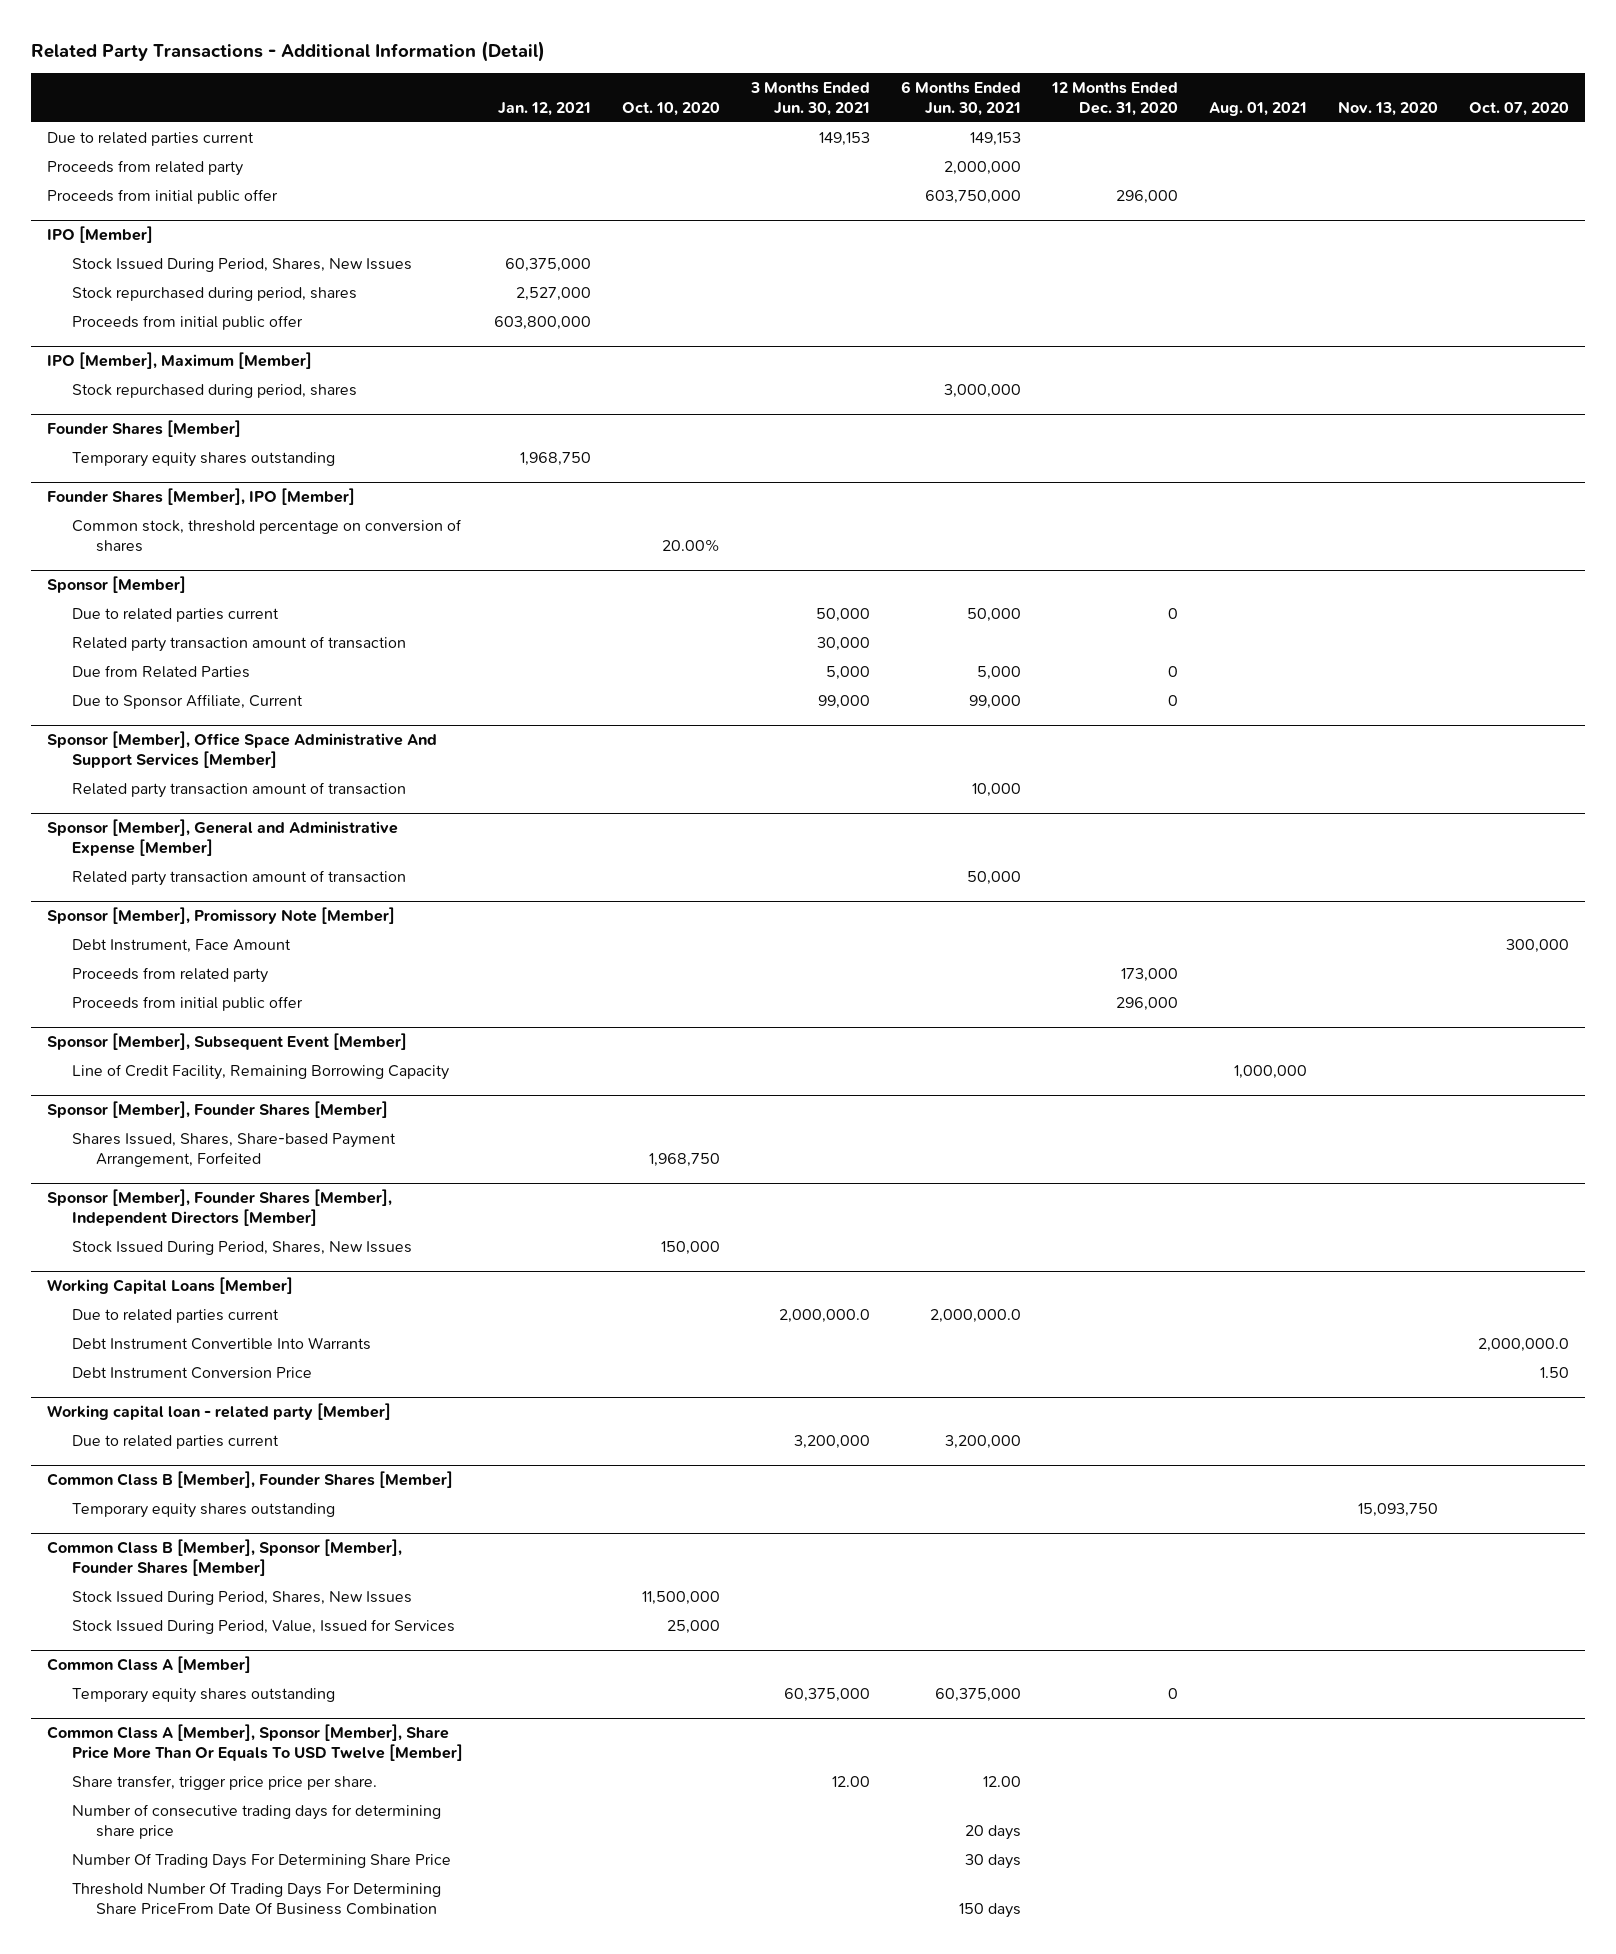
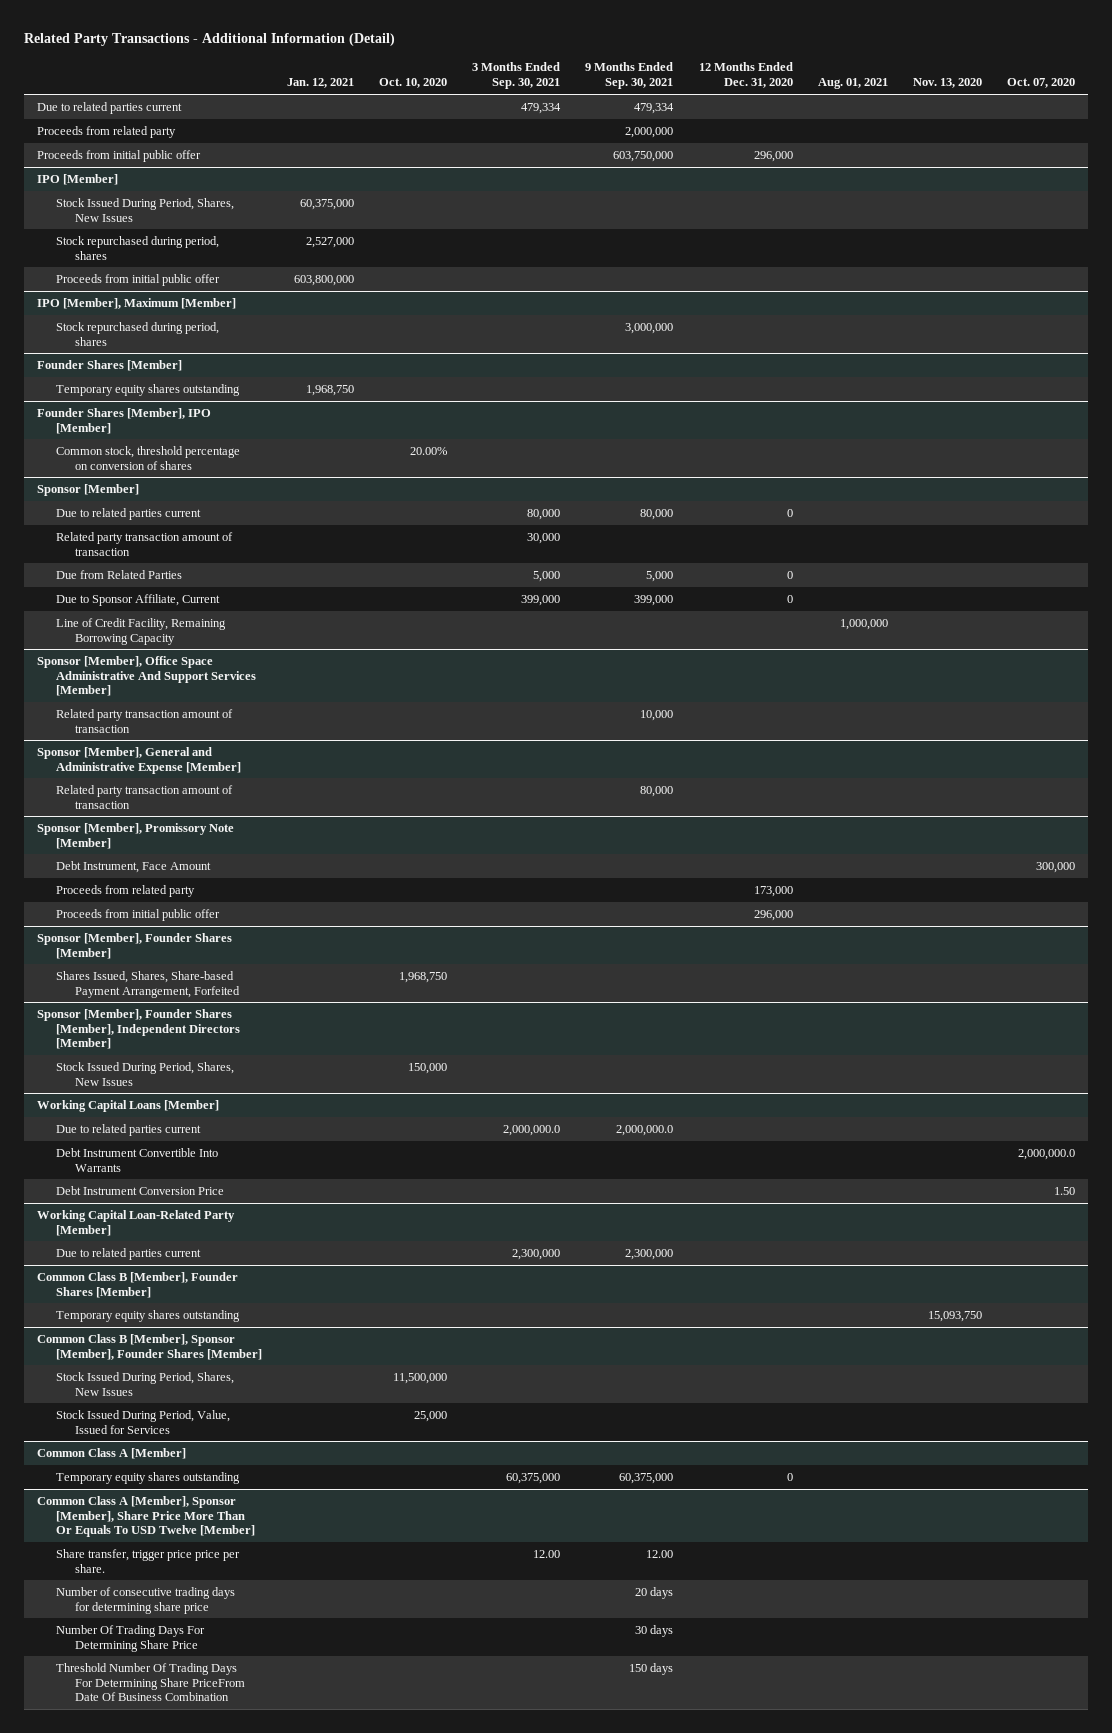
[749,81,870,116] 3 Months Ended Jun. 30, 2021 -> none
[900,80,1021,116] 6 Months Ended Jun. 30, 2021 -> none
none -> [472,62,561,90] 3 Months Ended Sep. 30, 2021
none -> [585,62,674,90] 9 Months Ended Sep. 30, 2021
none -> [55,617,226,645] Line of Credit Facility, Remaining Borrowing Capacity
[47,1033,408,1051] Sponsor [Member], Subsequent Event [Member] -> none
[71,1063,449,1080] Line of Credit Facility, Remaining Borrowing Capacity -> none
[47,1403,392,1421] Working capital loan - related party [Member] -> [36,1209,235,1236] Working Capital Loan-Related Party [Member]

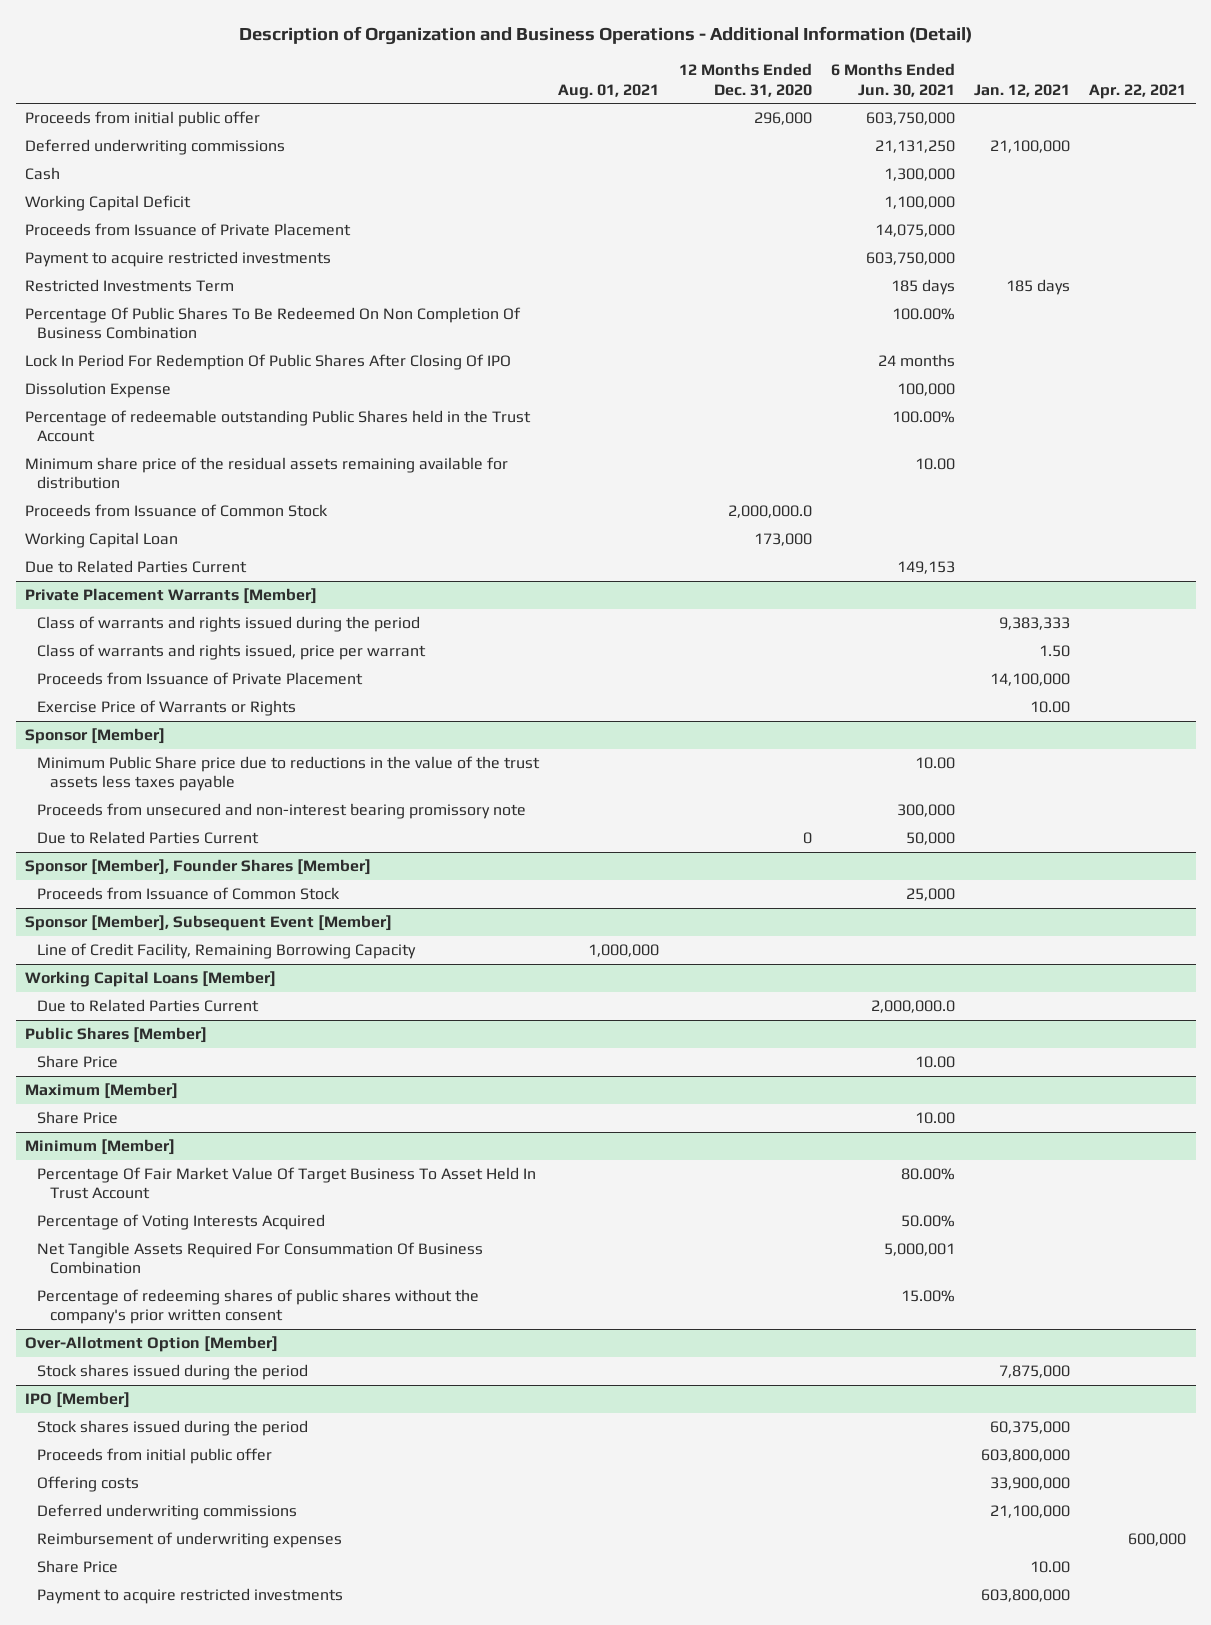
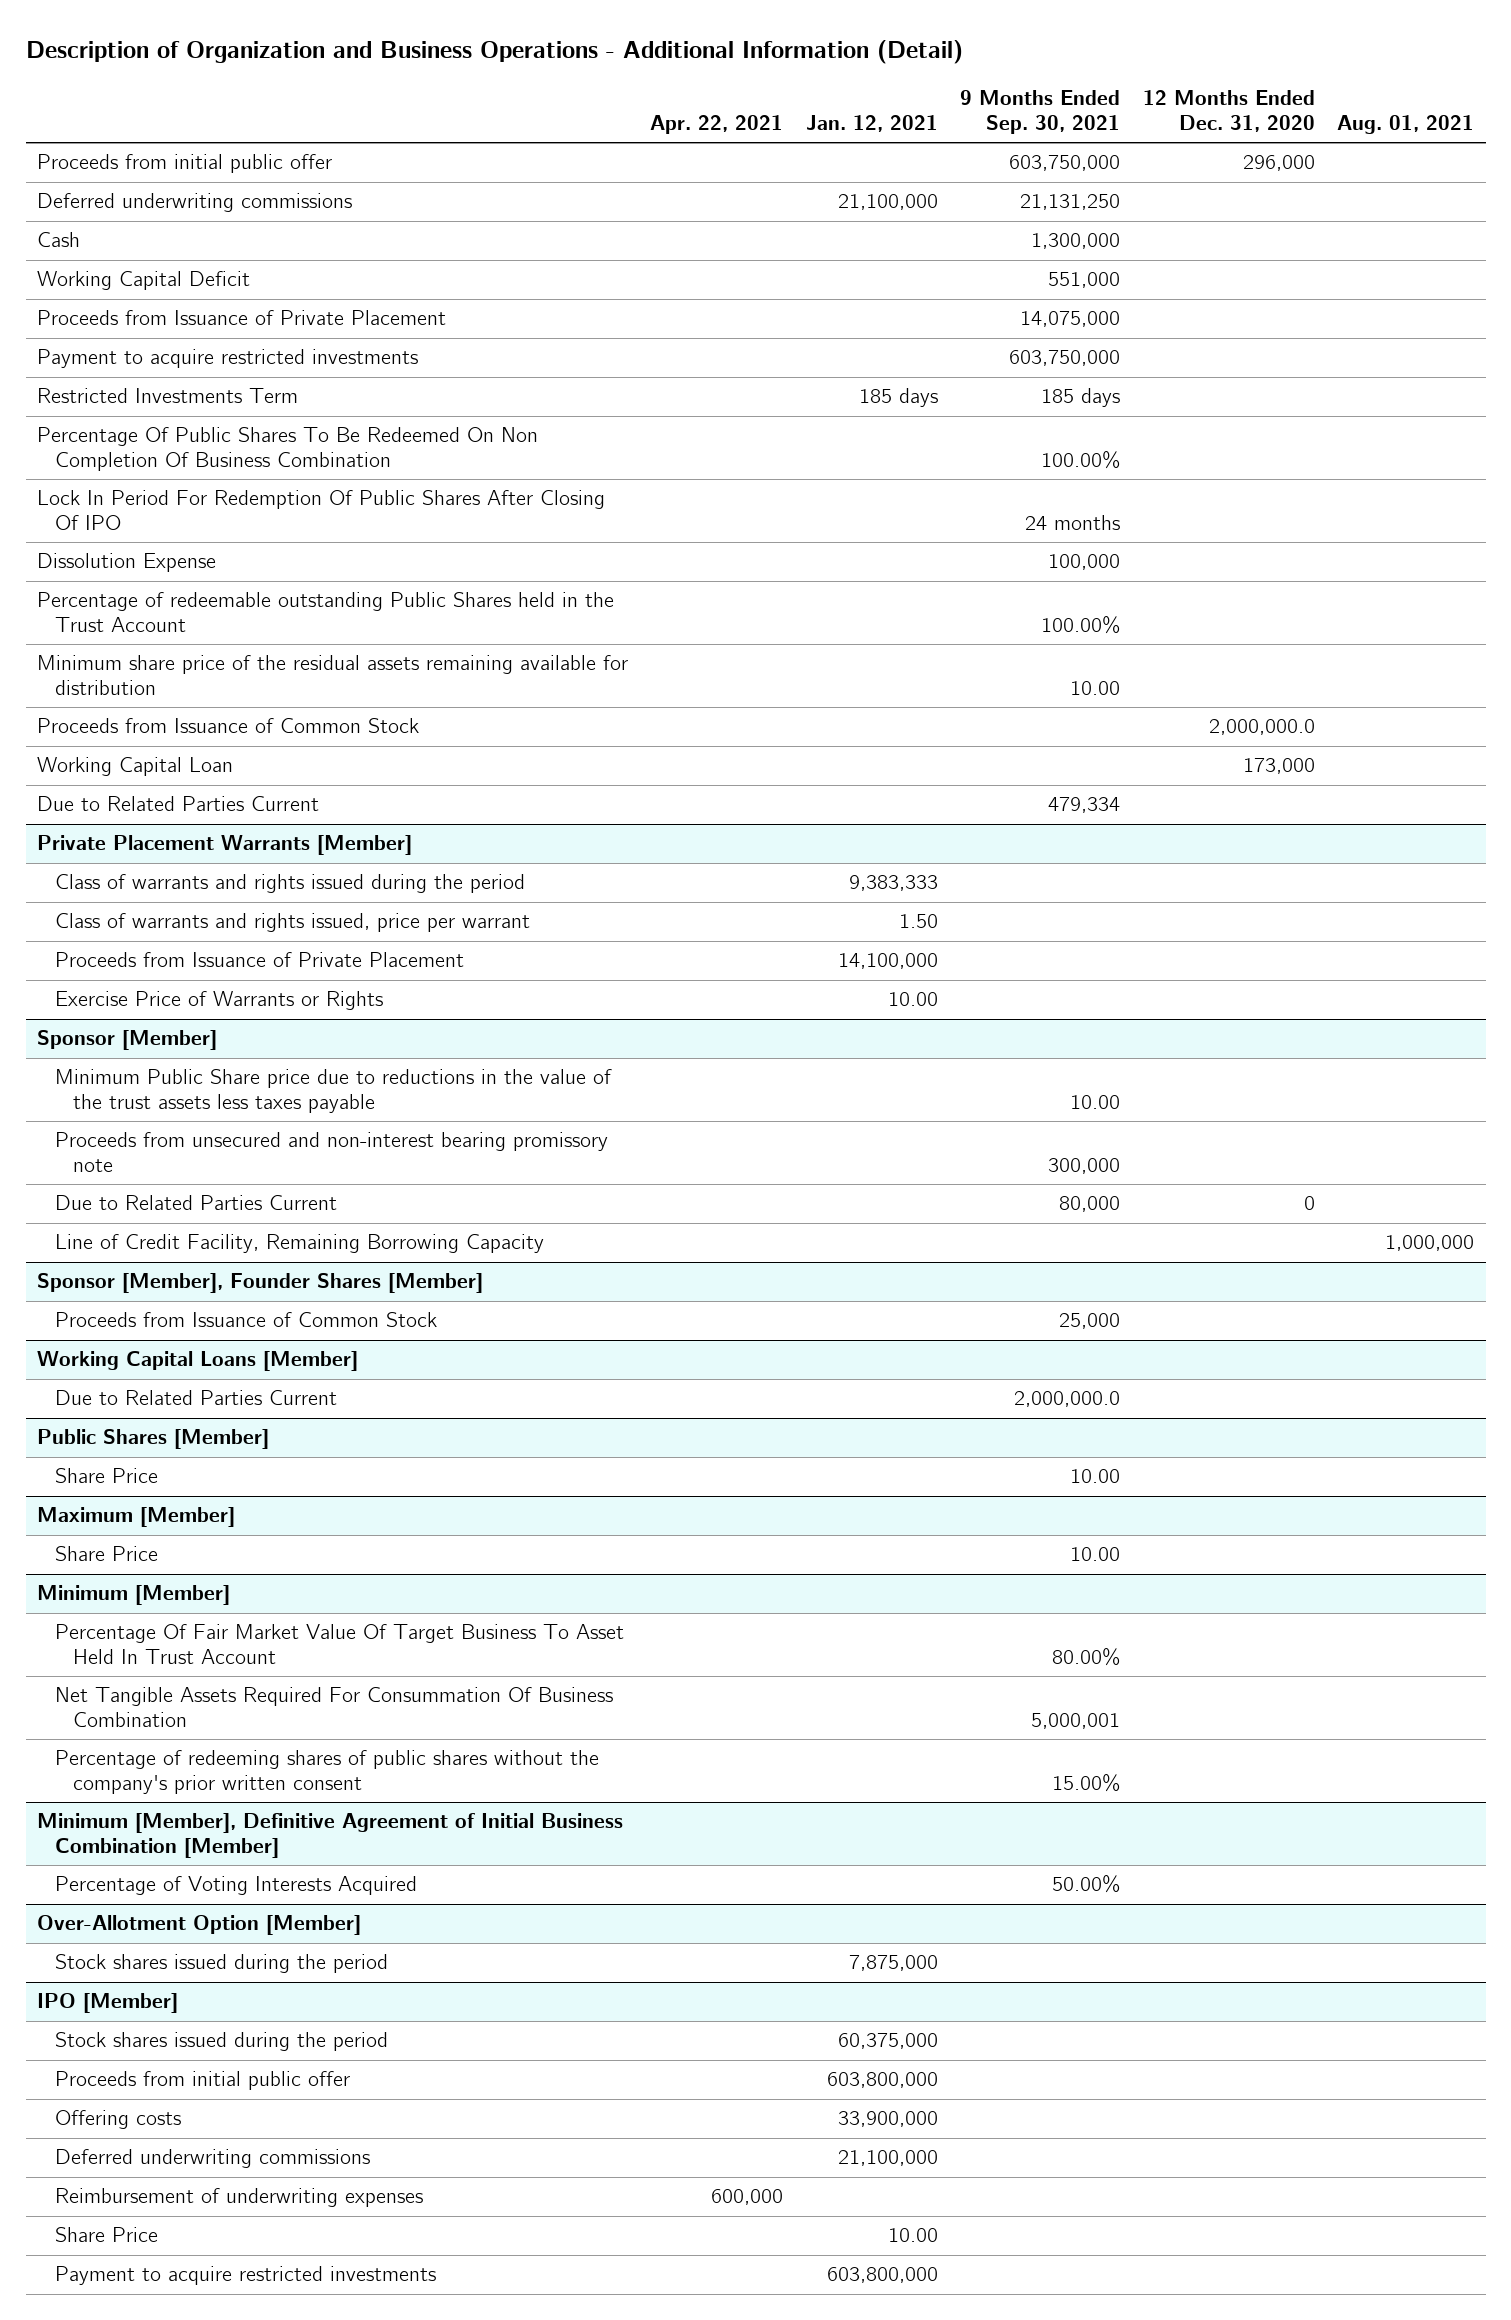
[830,63,955,97] 6 Months Ended Jun. 30, 2021 -> none
none -> [960,90,1121,135] 9 Months Ended Sep. 30, 2021
none -> [55,1234,545,1254] Line of Credit Facility, Remaining Borrowing Capacity
[25,914,393,931] Sponsor [Member], Subsequent Event [Member] -> none
[37,942,417,959] Line of Credit Facility, Remaining Borrowing Capacity -> none
[37,1213,326,1230] Percentage of Voting Interests Acquired -> none
none -> [36,1813,623,1859] Minimum [Member], Definitive Agreement of Initial Business Combination [Member]
none -> [55,1876,418,1896] Percentage of Voting Interests Acquired

